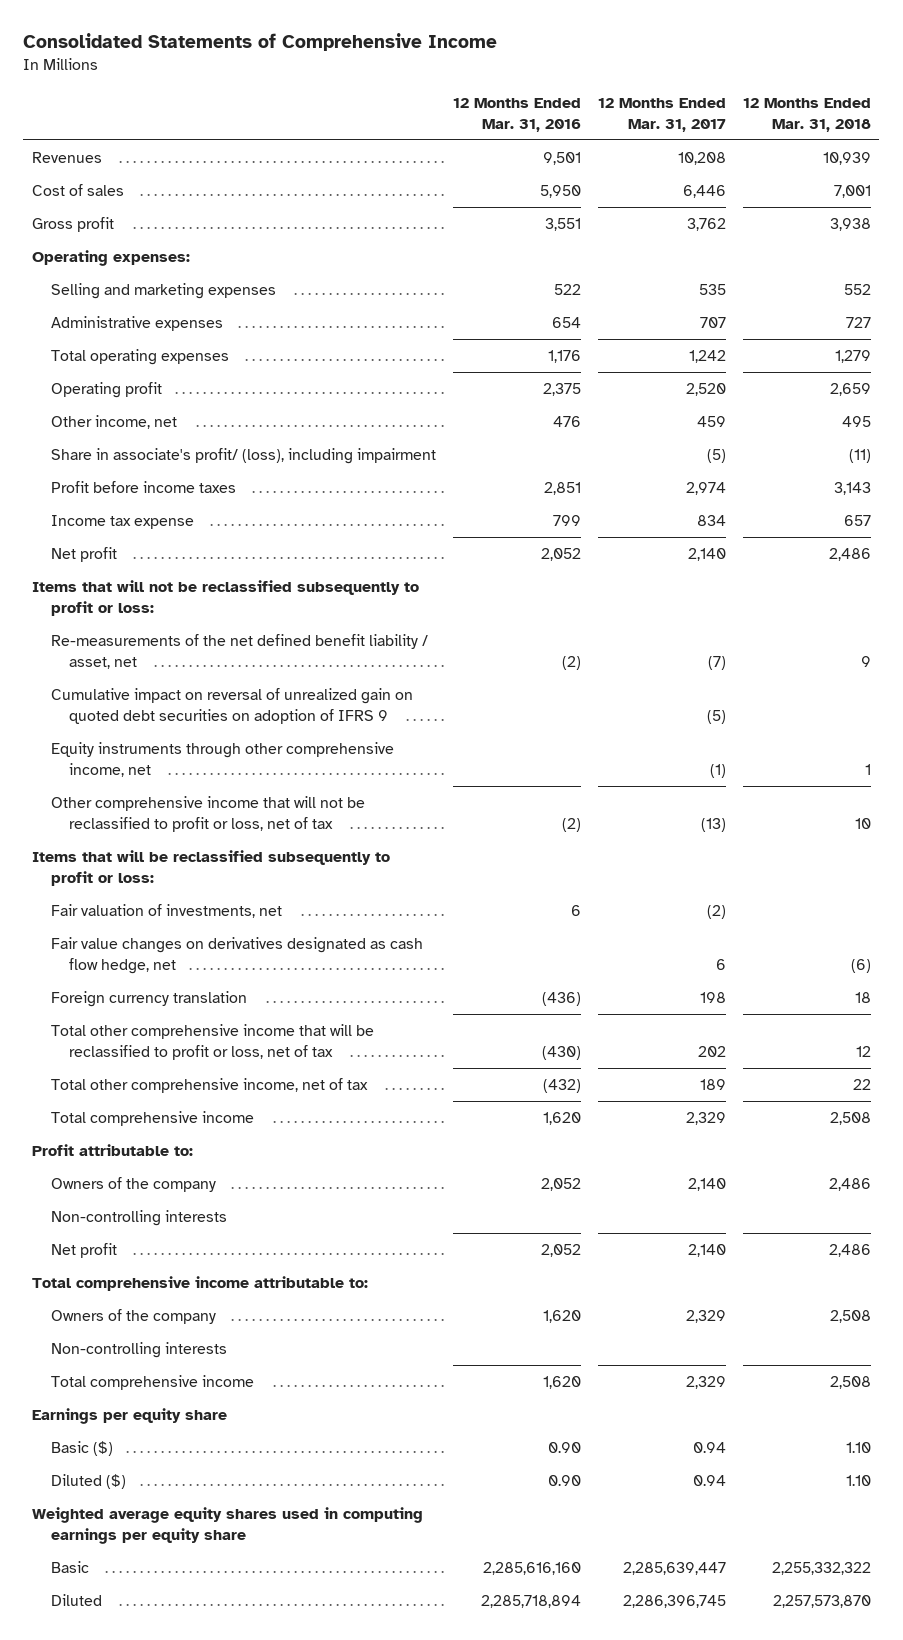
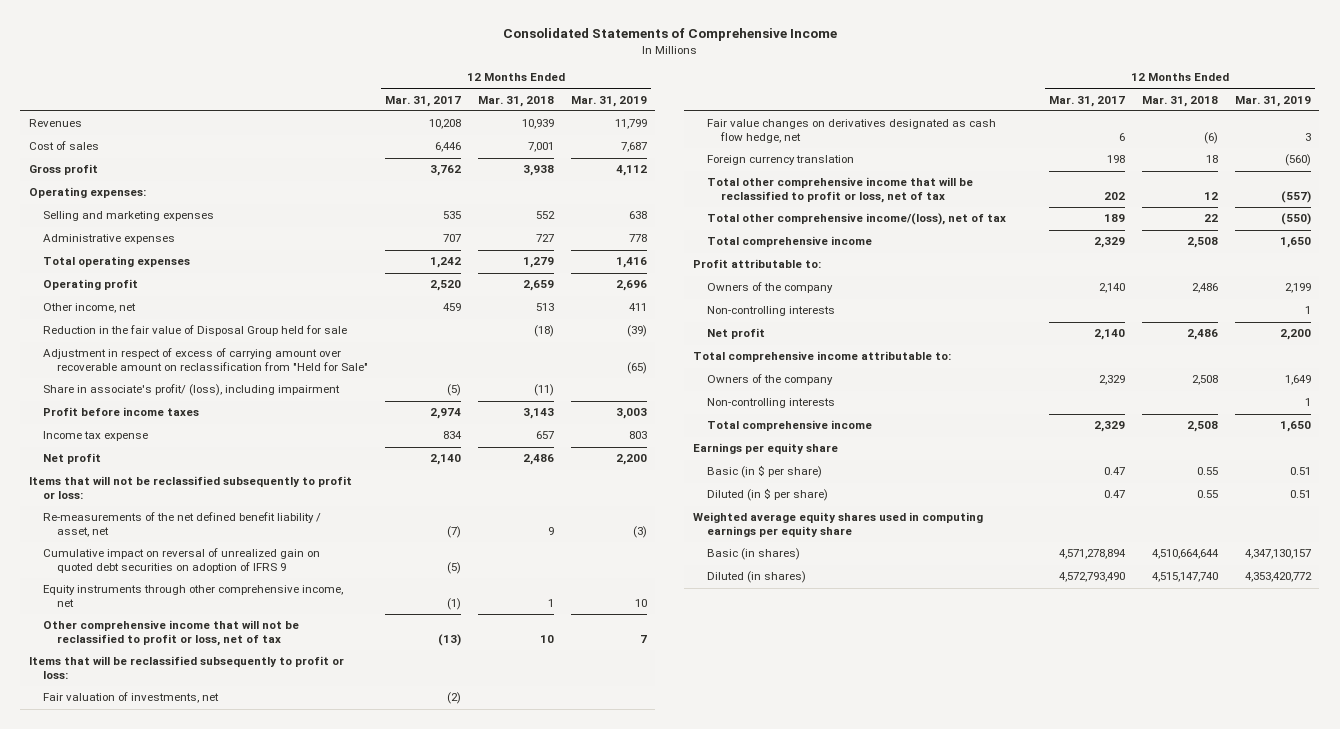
[452,97,581,132] 12 Months Ended Mar. 31, 2016 -> none
none -> [570,95,647,107] Mar. 31, 2019
[841,416,871,428] 495 -> [536,303,555,312] 513
none -> [43,325,348,337] Reduction in the fair value of Disposal Group held for sale
none -> [43,348,369,371] Adjustment in respect of excess of carrying amount over recoverable amount on reclassification from "Held for Sale"
[50,1078,368,1094] Total other comprehensive income, net of tax -> [706,213,1006,226] Total other comprehensive income/(loss), net of tax
[50,1441,113,1457] Basic ($) -> [706,465,822,479] Basic (in $ per share)
[692,1442,726,1454] 0.94 -> [1104,467,1126,476] 0.47
[845,1442,871,1454] 1.10 -> [1196,467,1218,476] 0.55
[50,1474,126,1490] Diluted ($) -> [706,488,828,502] Diluted (in $ per share)
[692,1475,726,1487] 0.94 -> [1104,490,1126,499] 0.47
[845,1475,871,1487] 1.10 -> [1196,490,1218,499] 0.55
[50,1561,89,1574] Basic -> [706,548,800,561] Basic (in shares)
[622,1562,726,1576] 2,285,639,447 -> [1059,549,1127,560] 4,571,278,894
[771,1562,871,1576] 2,255,332,322 -> [1151,549,1219,560] 4,510,664,644
[50,1594,102,1607] Diluted -> [706,571,806,584] Diluted (in shares)
[622,1595,726,1609] 2,286,396,745 -> [1059,572,1126,583] 4,572,793,490
[772,1595,871,1609] 2,257,573,870 -> [1151,572,1218,583] 4,515,147,740

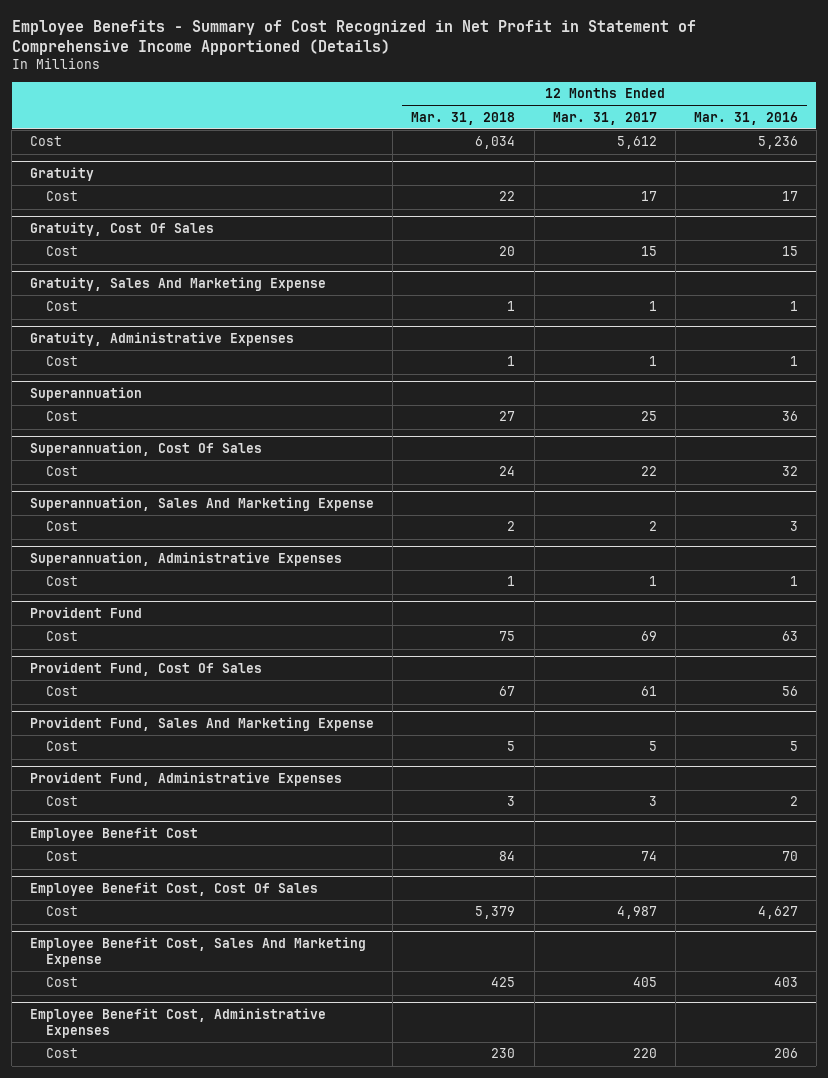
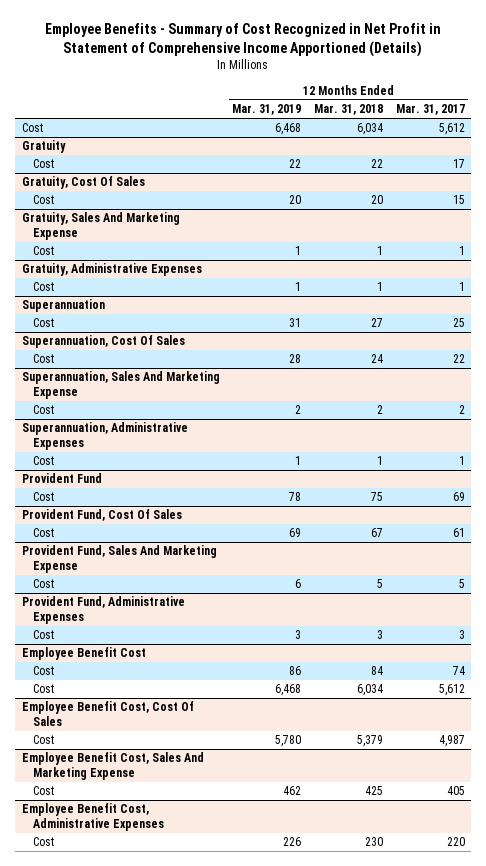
[693,111,798,125] Mar. 31, 2016 -> none
none -> [232,104,302,116] Mar. 31, 2019
none -> [33,684,55,694] Cost

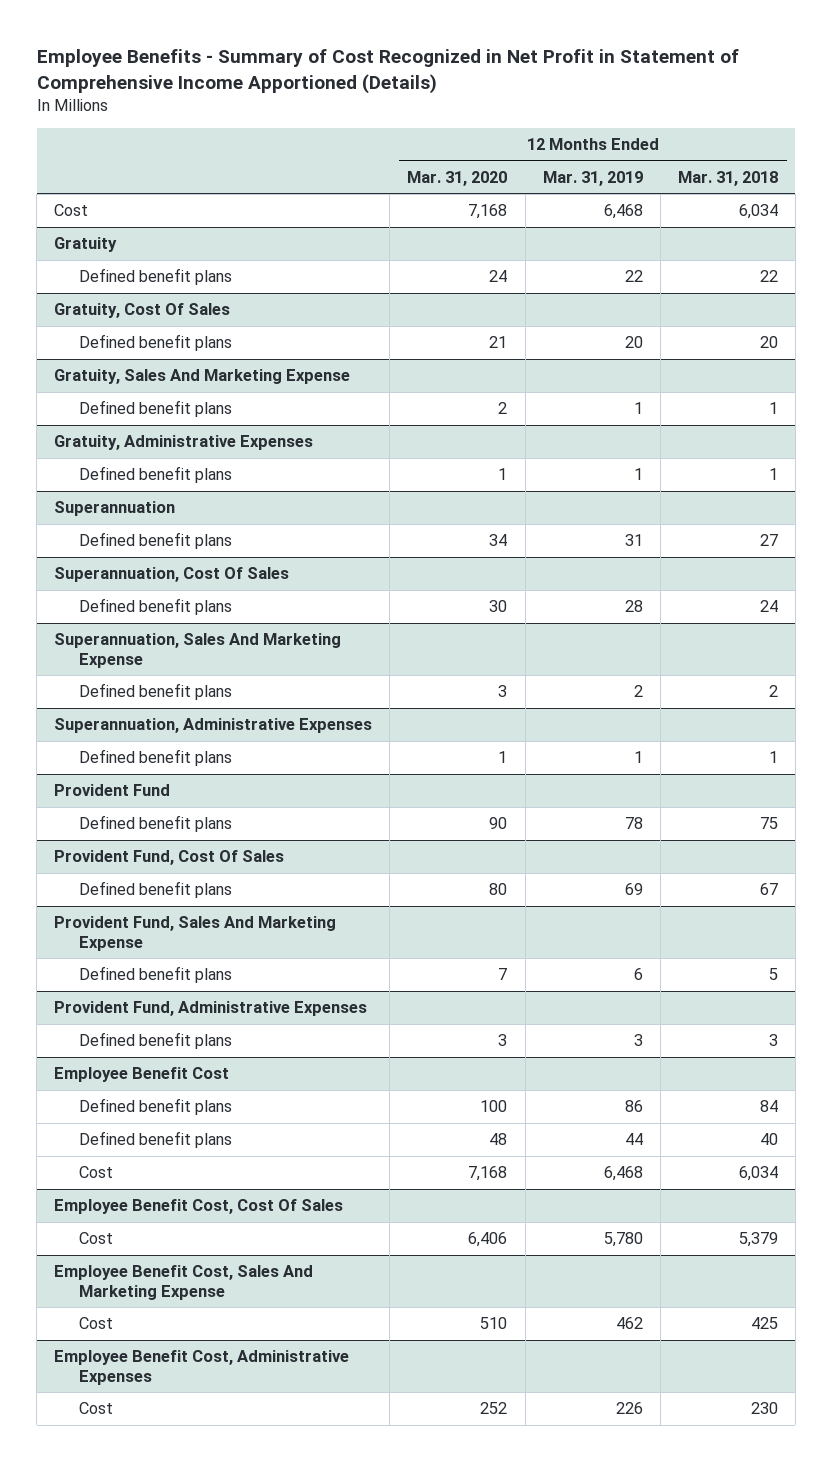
[395,104,465,116] Mar. 31, 2017 -> none
none -> [407,170,508,186] Mar. 31, 2020
[33,159,55,169] Cost -> [79,268,233,286] Defined benefit plans
[33,195,55,205] Cost -> [79,334,233,352] Defined benefit plans
[33,246,55,256] Cost -> [79,400,233,418] Defined benefit plans
[33,282,55,292] Cost -> [79,466,233,484] Defined benefit plans
[33,318,55,328] Cost -> [79,532,233,550] Defined benefit plans
[33,354,55,364] Cost -> [79,598,233,616] Defined benefit plans
[33,405,55,415] Cost -> none
none -> [79,683,233,701] Defined benefit plans
[33,456,55,466] Cost -> none
none -> [79,749,233,767] Defined benefit plans
[33,492,55,502] Cost -> [79,815,233,833] Defined benefit plans
[33,528,55,538] Cost -> [79,881,233,899] Defined benefit plans
[33,579,55,589] Cost -> [79,966,233,984] Defined benefit plans
[33,630,55,640] Cost -> [79,1032,233,1050] Defined benefit plans
[33,666,55,676] Cost -> [79,1098,233,1116] Defined benefit plans
none -> [79,1131,233,1149] Defined benefit plans

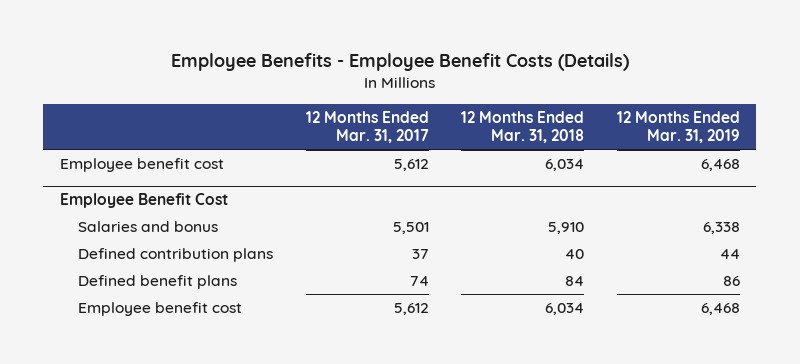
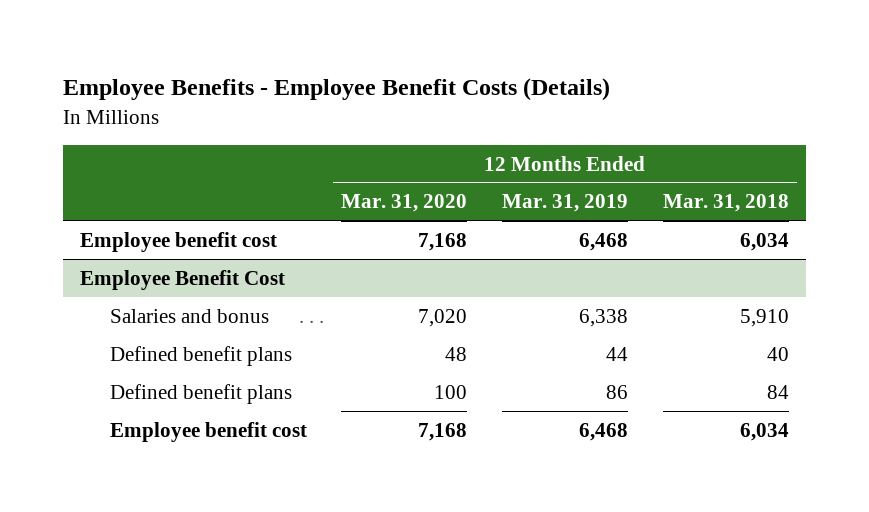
[305,110,429,144] 12 Months Ended Mar. 31, 2017 -> none
none -> [341,194,468,213] Mar. 31, 2020
[78,247,274,262] Defined contribution plans -> [109,345,292,366] Defined benefit plans

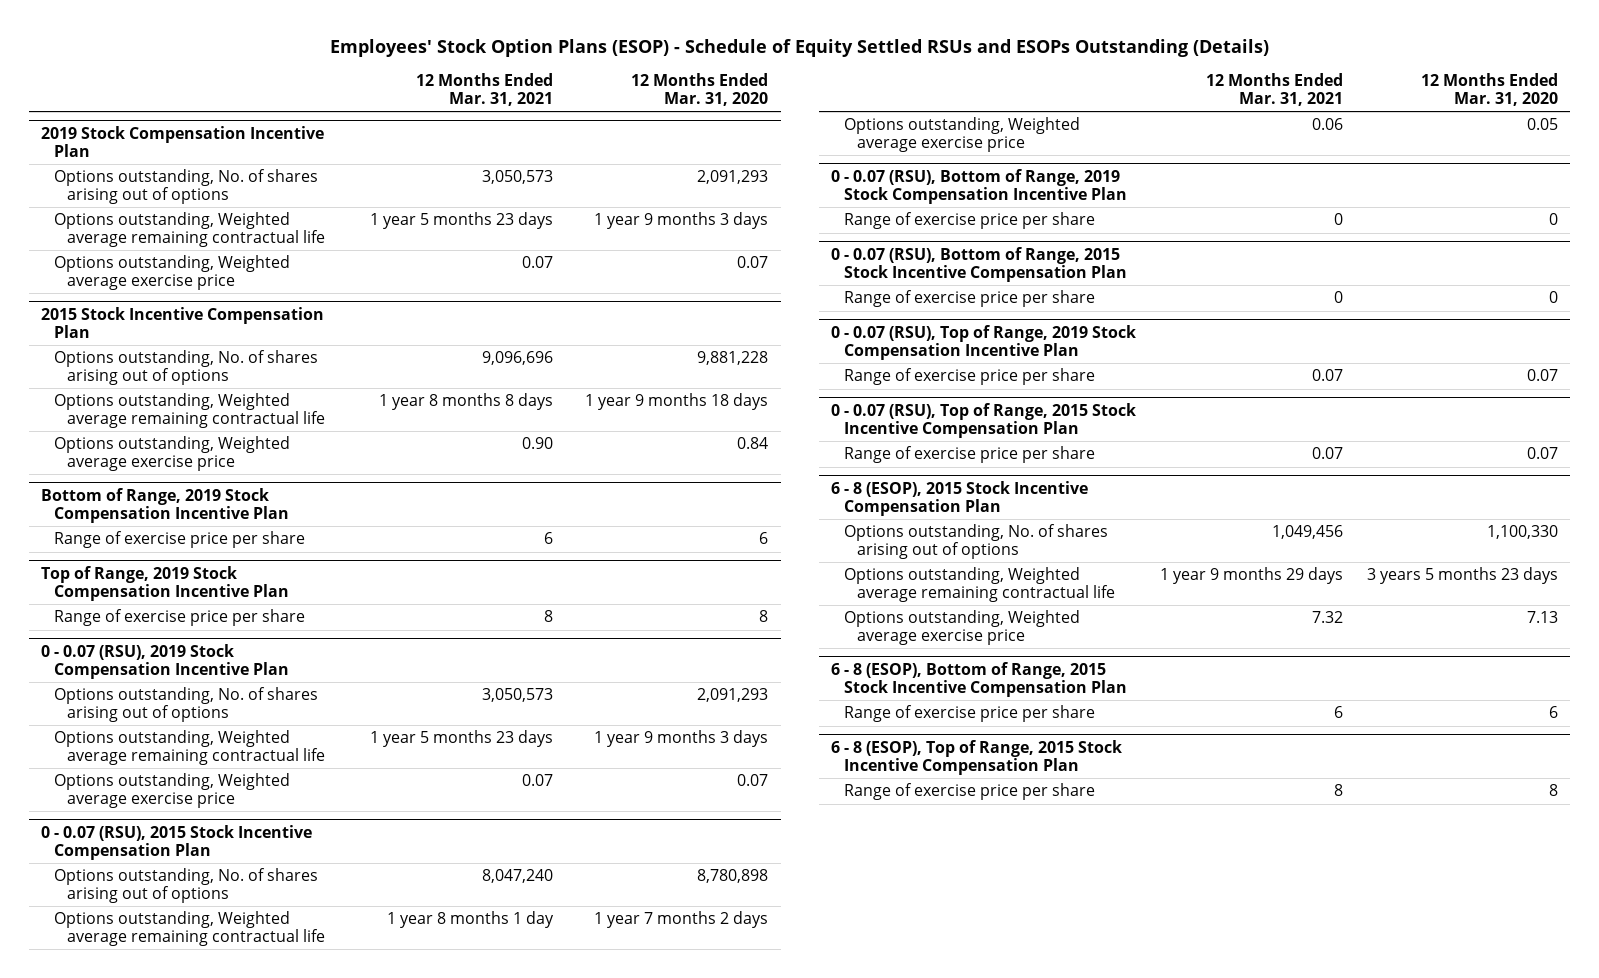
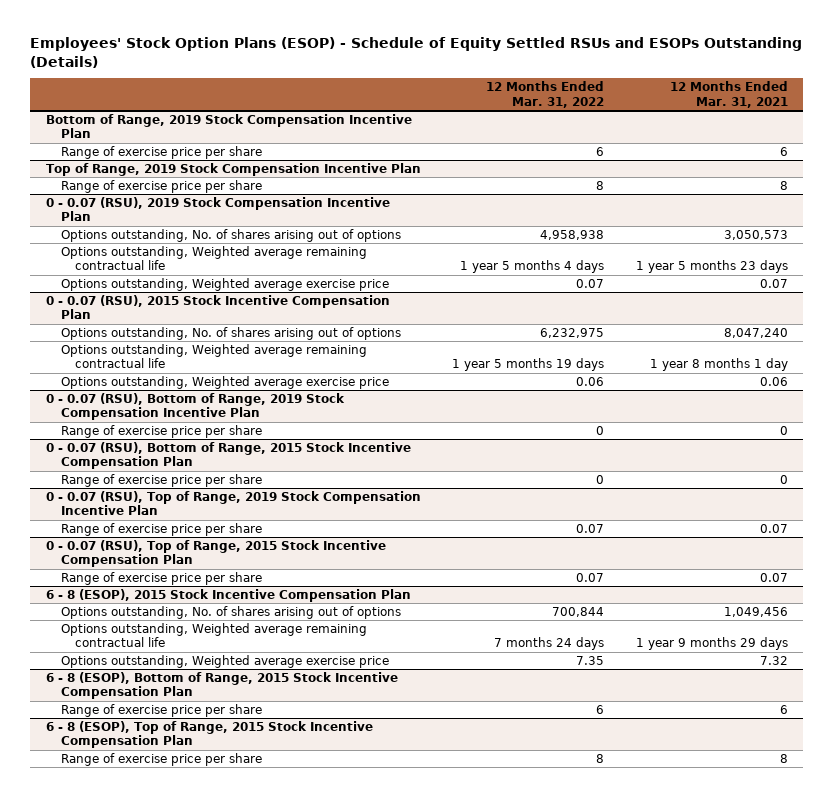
[631,73,769,107] 12 Months Ended Mar. 31, 2020 -> none
none -> [486,81,605,108] 12 Months Ended Mar. 31, 2022
[41,126,325,157] 2019 Stock Compensation Incentive Plan -> none
[54,169,319,204] Options outstanding, No. of shares arising out of options -> none
[54,212,325,247] Options outstanding, Weighted average remaining contractual life -> none
[54,255,291,290] Options outstanding, Weighted average exercise price -> none
[41,307,325,338] 2015 Stock Incentive Compensation Plan -> none
[54,350,319,385] Options outstanding, No. of shares arising out of options -> none
[54,393,325,428] Options outstanding, Weighted average remaining contractual life -> none
[54,436,291,471] Options outstanding, Weighted average exercise price -> none

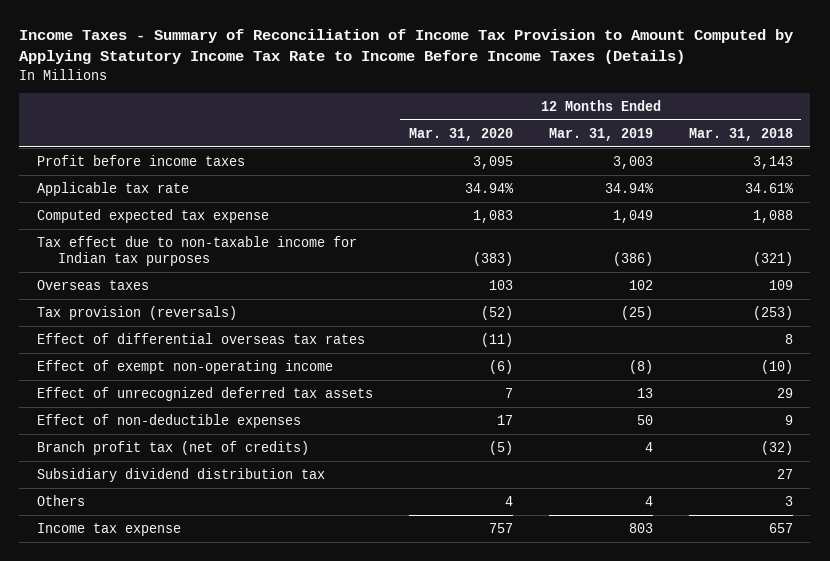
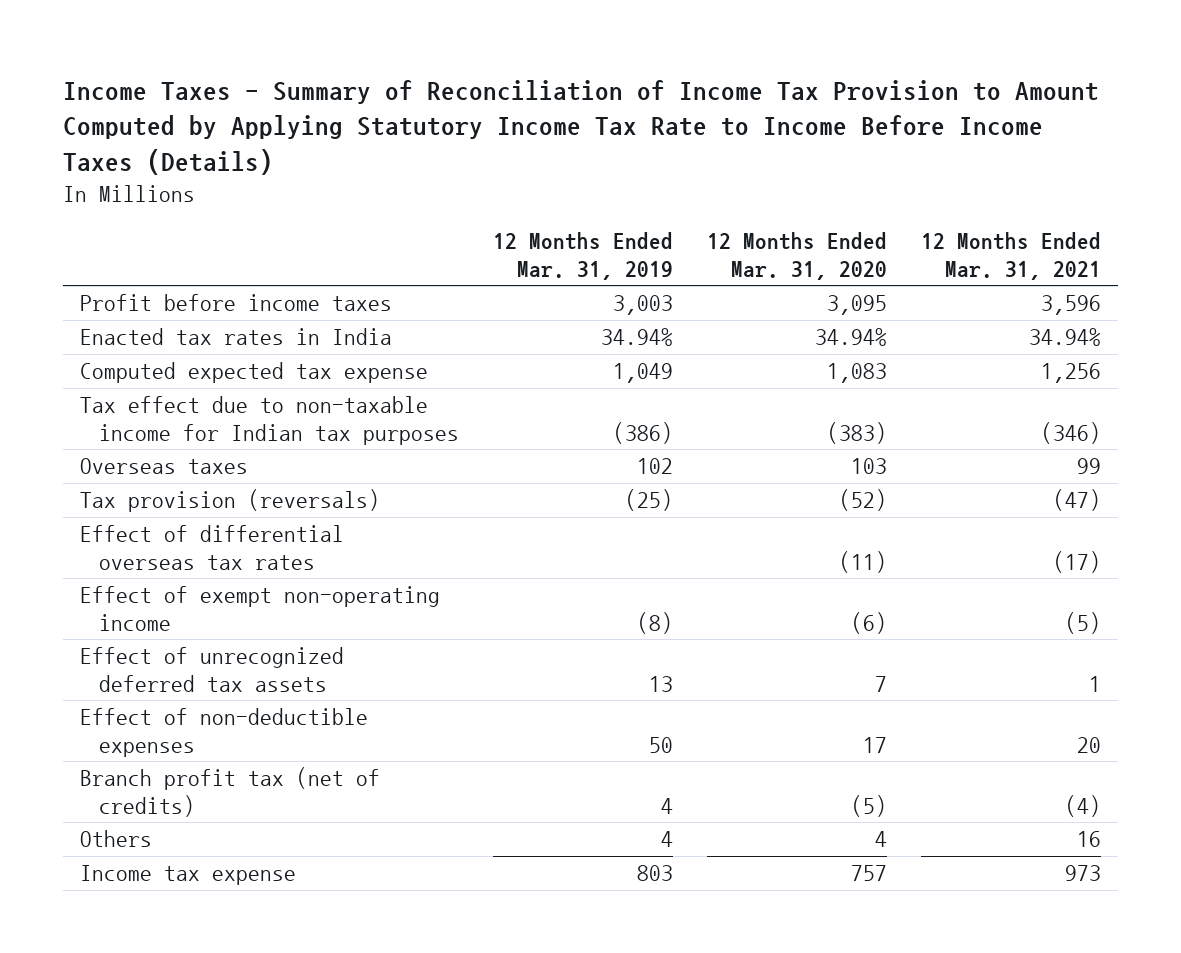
[688,127,793,141] Mar. 31, 2018 -> none
none -> [921,231,1102,280] 12 Months Ended Mar. 31, 2021
[37,181,190,196] Applicable tax rate -> [80,328,393,346] Enacted tax rates in India
[37,467,326,482] Subsidiary dividend distribution tax -> none

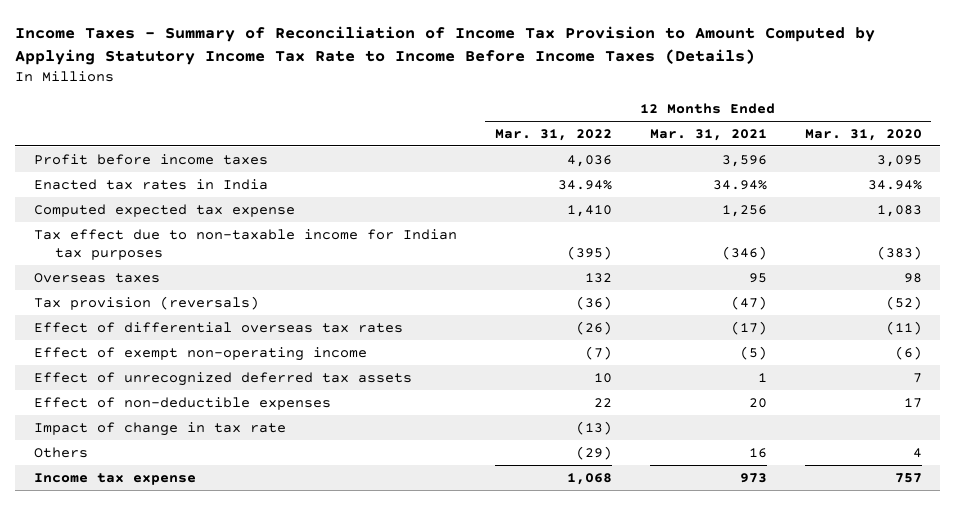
[492,231,673,280] 12 Months Ended Mar. 31, 2019 -> none
none -> [494,128,612,141] Mar. 31, 2022
[850,458,887,475] 103 -> [903,272,922,283] 98
[1077,458,1102,475] 99 -> [748,272,767,283] 95
[80,767,381,817] Branch profit tax (net of credits) -> none
none -> [34,421,287,436] Impact of change in tax rate

